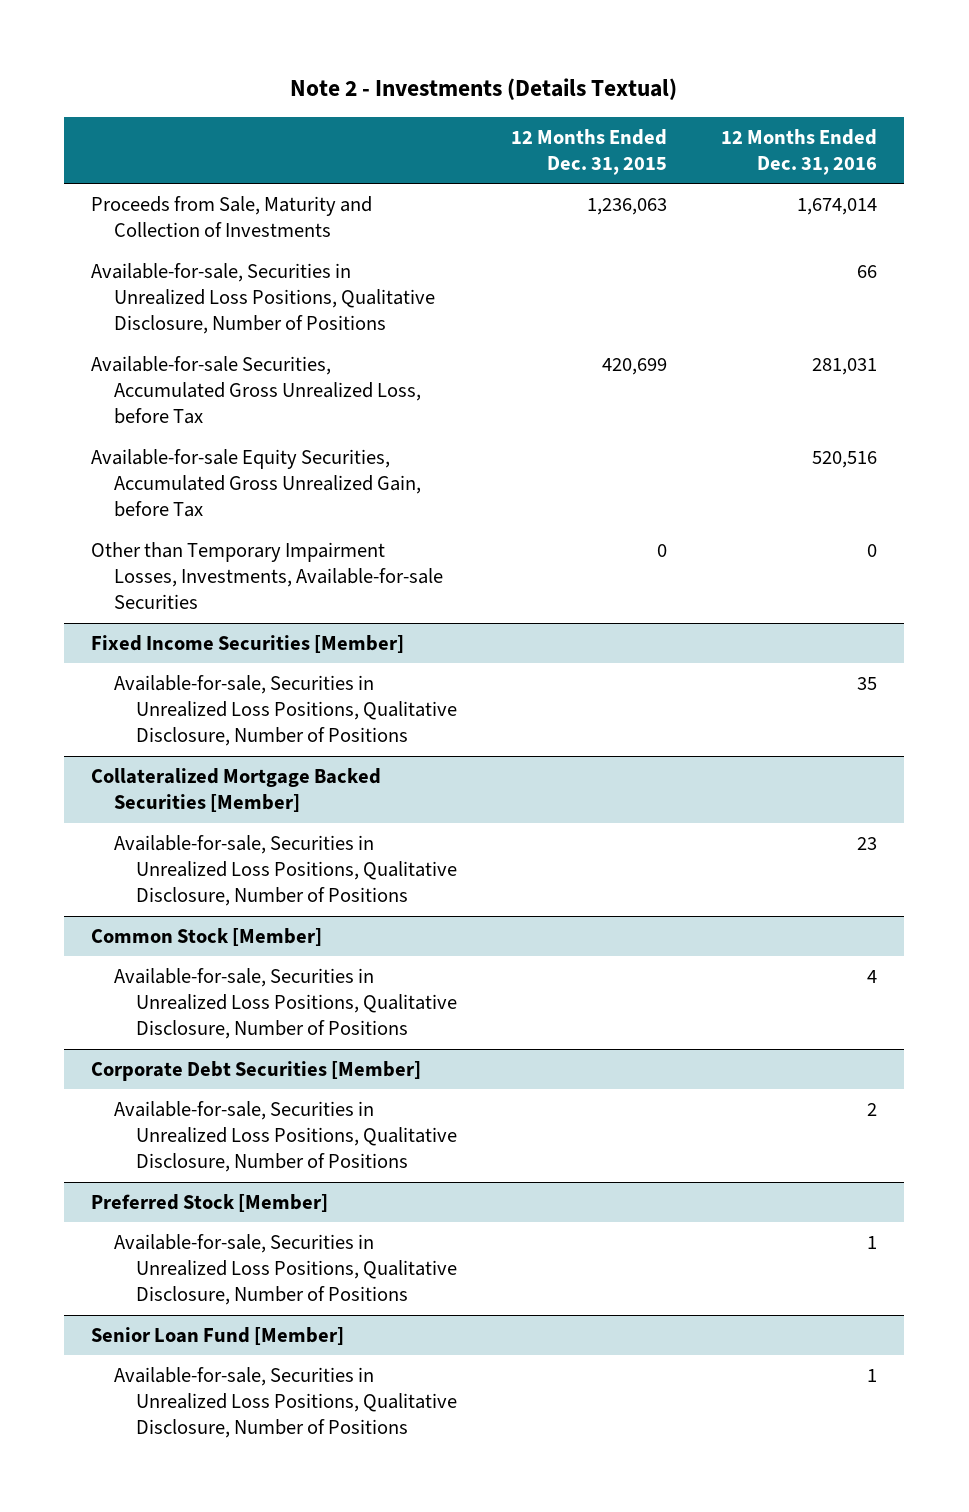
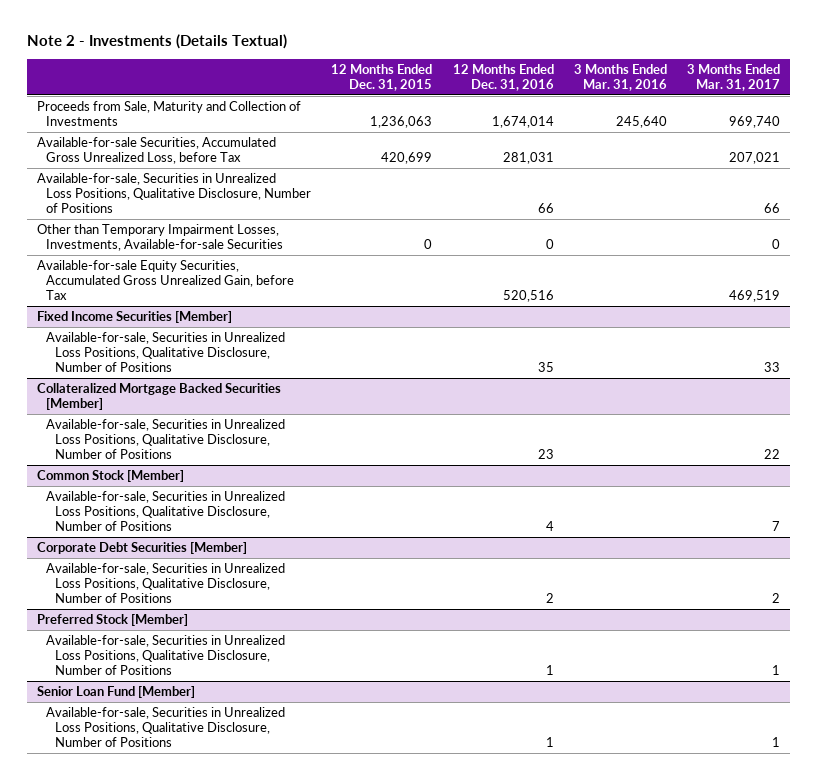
none -> [573,63,667,91] 3 Months Ended Mar. 31, 2016
none -> [687,63,781,91] 3 Months Ended Mar. 31, 2017
[91,263,435,335] Available-for-sale, Securities in Unrealized Loss Positions, Qualitative Disclosure, Number of Positions -> [37,172,311,213] Available-for-sale, Securities in Unrealized Loss Positions, Qualitative Disclosure, Number of Positions
[91,449,421,518] Available-for-sale Equity Securities, Accumulated Gross Unrealized Gain, before Tax -> [37,259,294,300] Available-for-sale Equity Securities, Accumulated Gross Unrealized Gain, before Tax

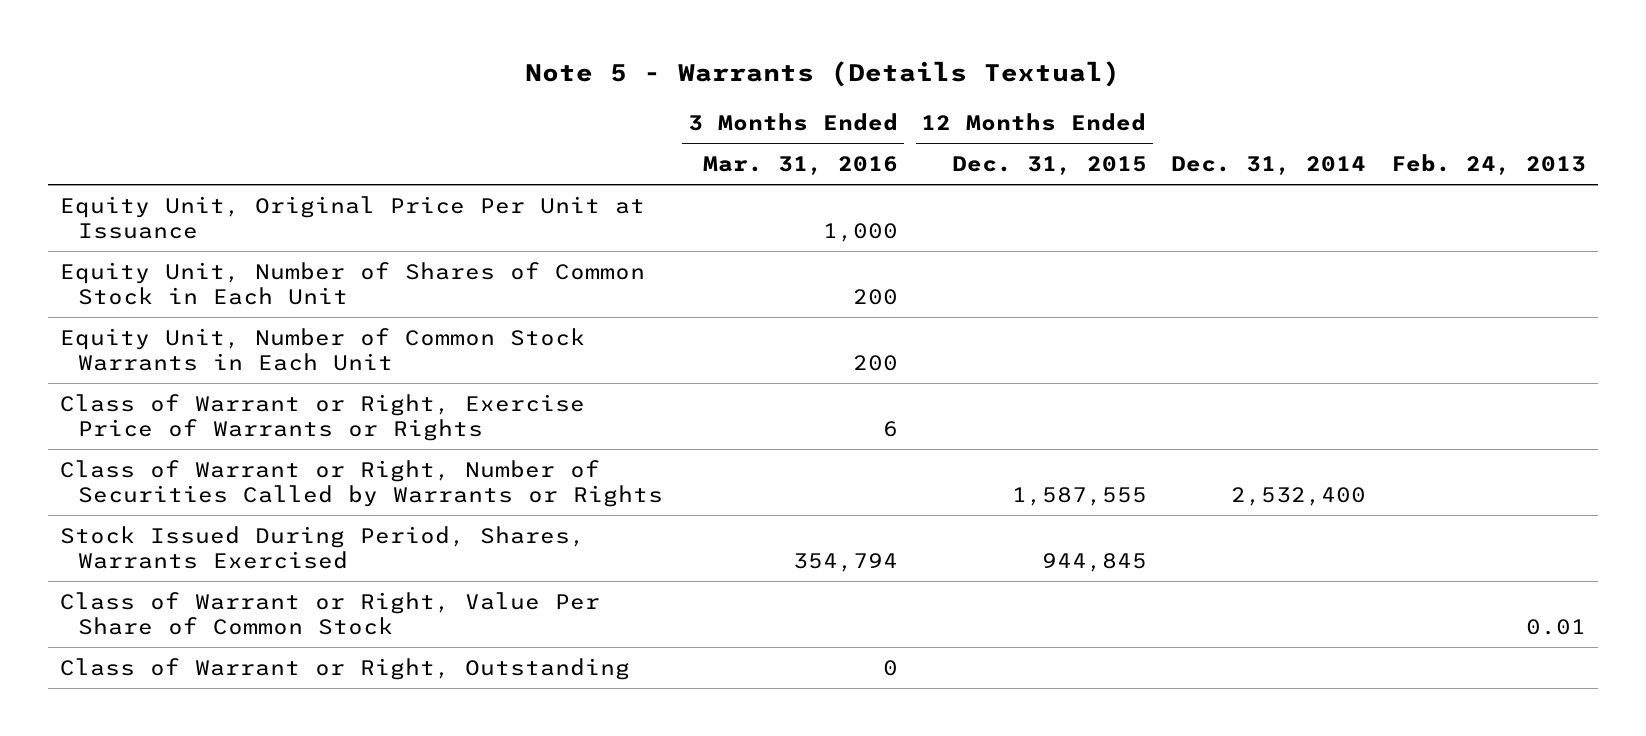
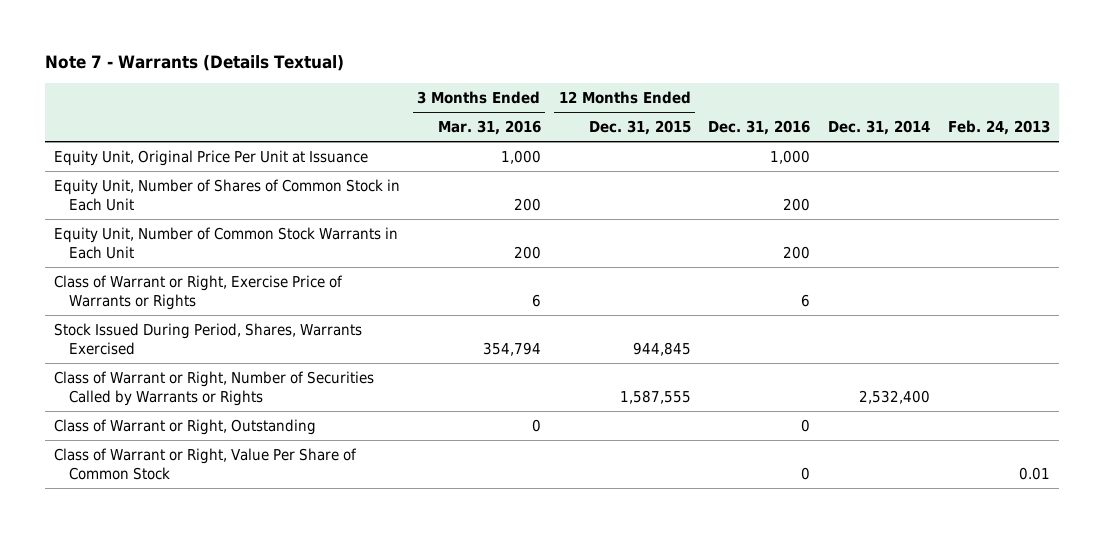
[524,60,1120,87] Note 5 - Warrants (Details Textual) -> [44,55,344,72] Note 7 - Warrants (Details Textual)
none -> [708,120,811,136] Dec. 31, 2016
[60,459,664,507] Class of Warrant or Right, Number of Securities Called by Warrants or Rights -> [53,370,374,406] Class of Warrant or Right, Number of Securities Called by Warrants or Rights
[60,591,601,635] Class of Warrant or Right, Value Per Share of Common Stock -> [53,447,357,480] Class of Warrant or Right, Value Per Share of Common Stock

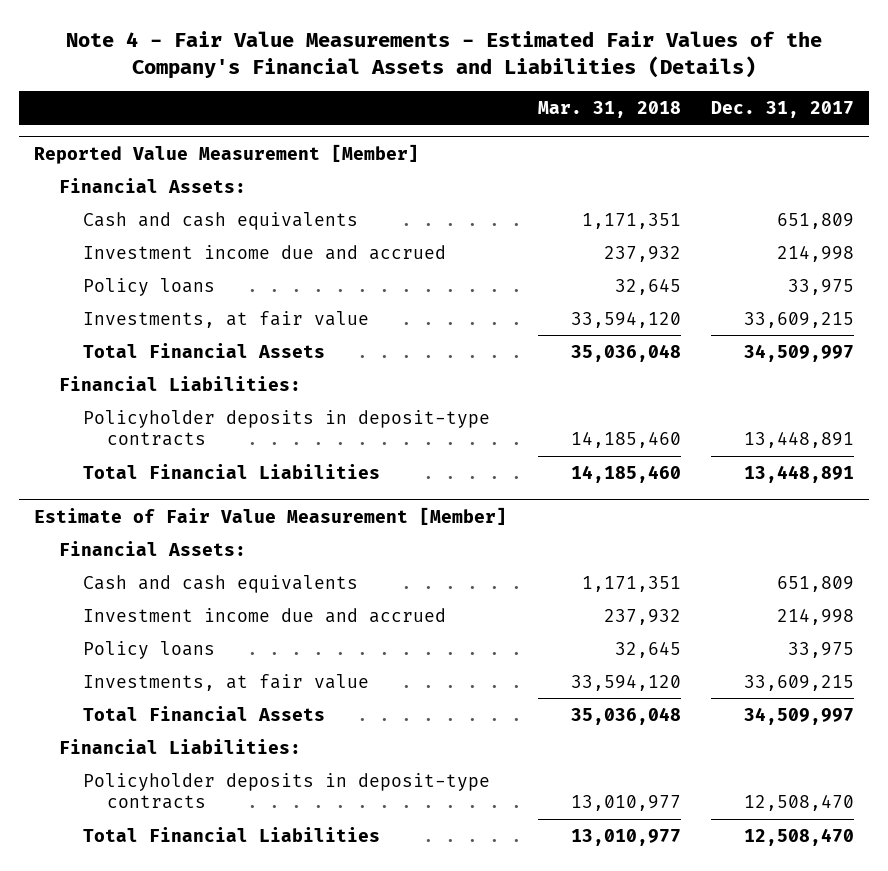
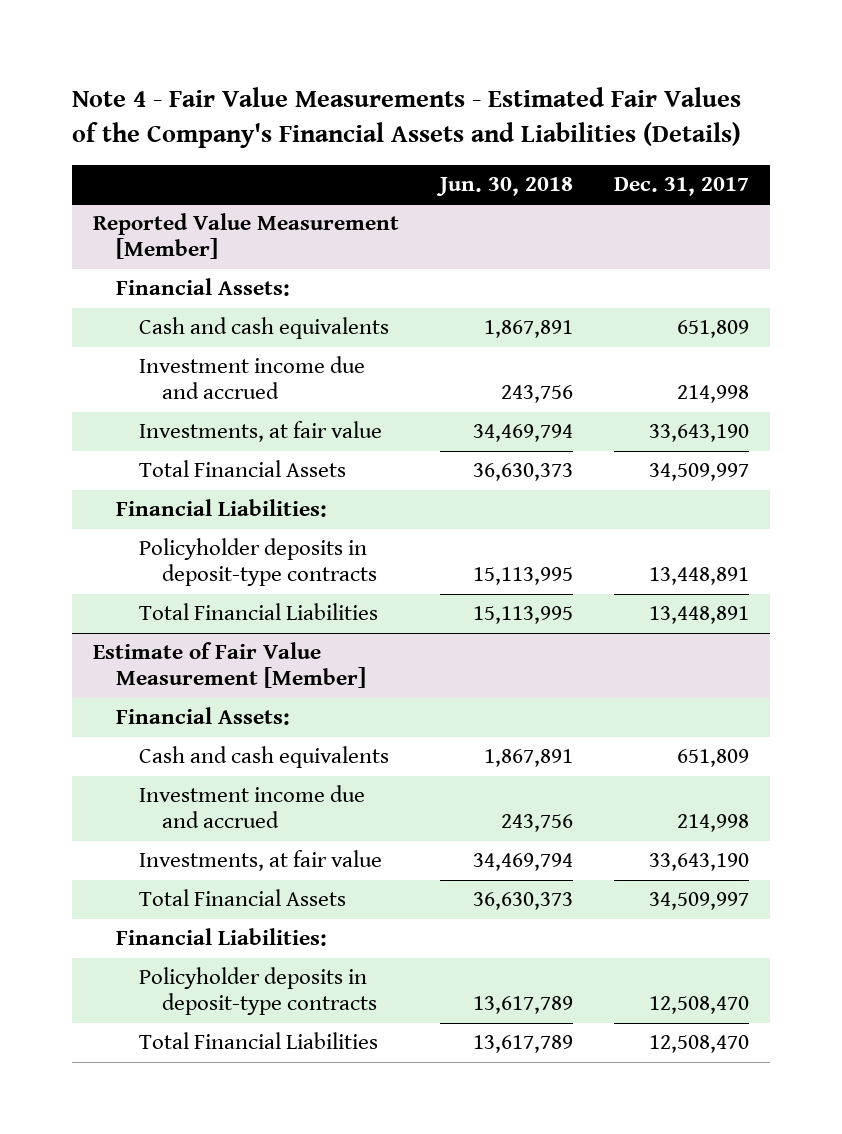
[537,101,681,119] Mar. 31, 2018 -> none
none -> [435,177,573,197] Jun. 30, 2018
[82,277,215,296] Policy loans -> none
[743,311,854,328] 33,609,215 -> [649,424,750,443] 33,643,190
[82,640,215,659] Policy loans -> none
[743,674,854,691] 33,609,215 -> [649,853,750,872] 33,643,190

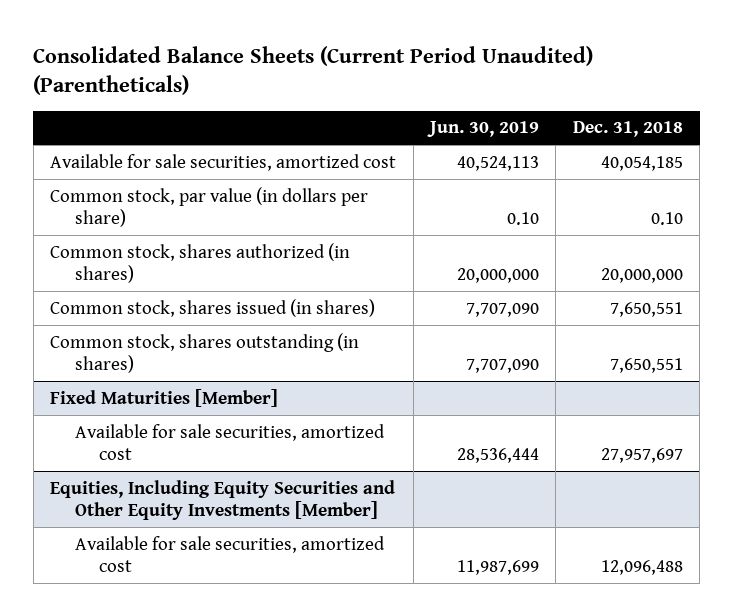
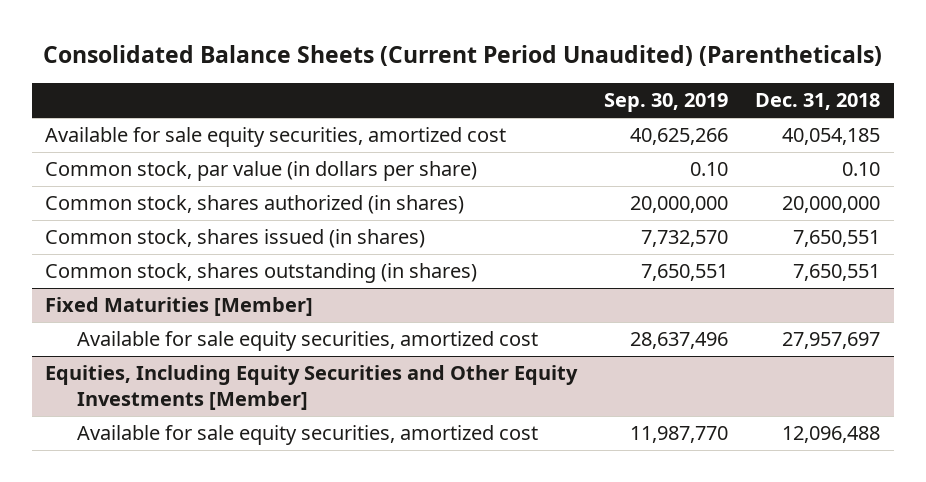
[426,121,539,138] Jun. 30, 2019 -> none
none -> [604,93,729,113] Sep. 30, 2019
[50,153,397,171] Available for sale securities, amortized cost -> [45,127,507,148] Available for sale equity securities, amortized cost
[74,423,385,460] Available for sale securities, amortized cost -> [76,331,538,352] Available for sale equity securities, amortized cost
[74,535,385,572] Available for sale securities, amortized cost -> [76,425,538,446] Available for sale equity securities, amortized cost

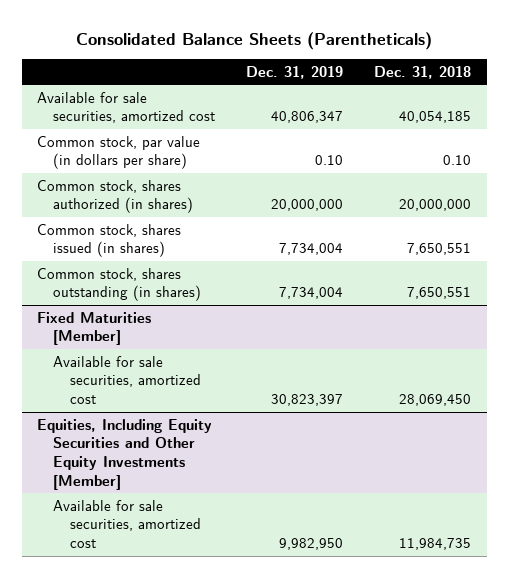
[42,44,882,66] Consolidated Balance Sheets (Current Period Unaudited) (Parentheticals) -> [76,31,433,50] Consolidated Balance Sheets (Parentheticals)
[604,93,729,113] Sep. 30, 2019 -> none
none -> [246,65,344,79] Dec. 31, 2019
[45,127,507,148] Available for sale equity securities, amortized cost -> [37,91,216,124] Available for sale securities, amortized cost
[76,331,538,352] Available for sale equity securities, amortized cost -> [53,355,201,405] Available for sale securities, amortized cost
[782,332,881,350] 27,957,697 -> [399,394,472,407] 28,069,450
[76,425,538,446] Available for sale equity securities, amortized cost -> [53,499,201,549] Available for sale securities, amortized cost
[782,426,881,444] 12,096,488 -> [399,538,472,551] 11,984,735

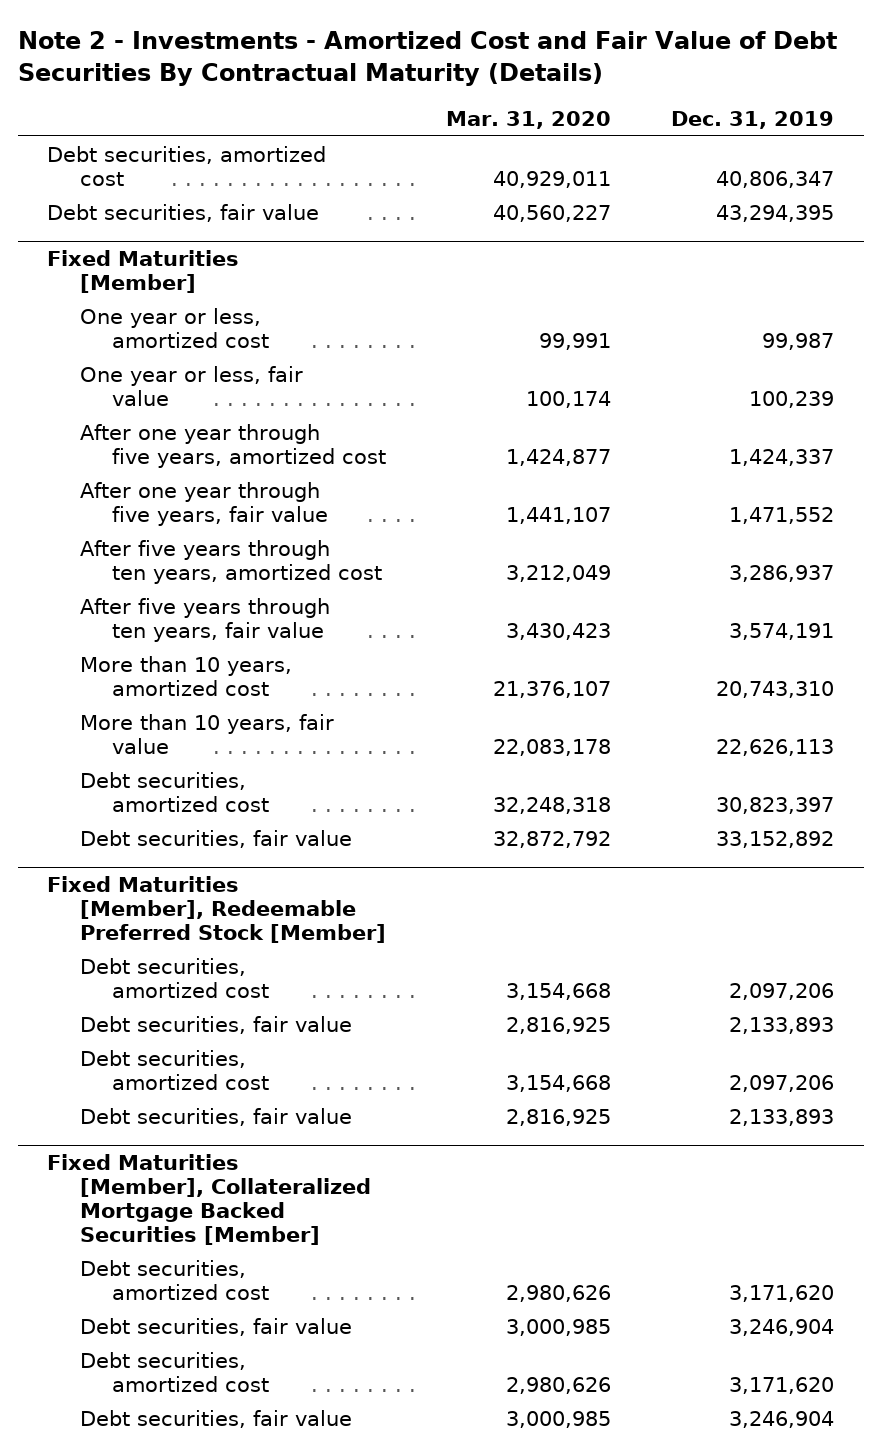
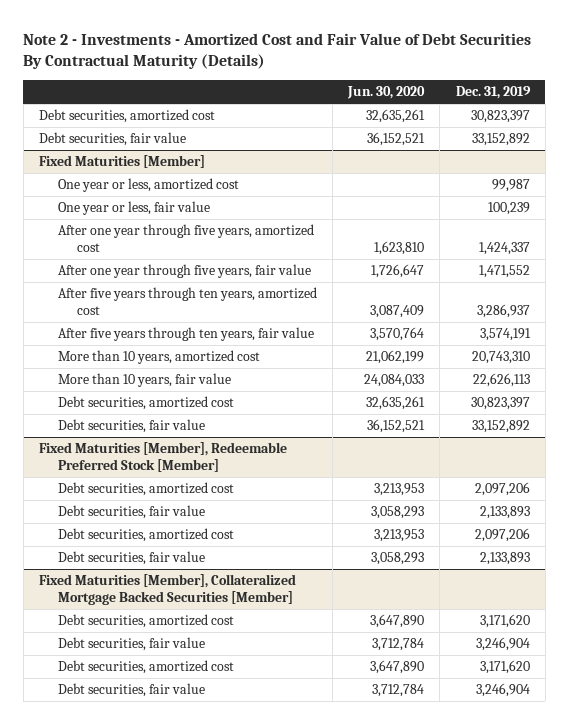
[446,111,612,130] Mar. 31, 2020 -> none
none -> [347,86,426,100] Jun. 30, 2020
[715,170,834,188] 40,806,347 -> [470,110,530,124] 30,823,397
[715,204,834,222] 43,294,395 -> [471,133,530,147] 33,152,892

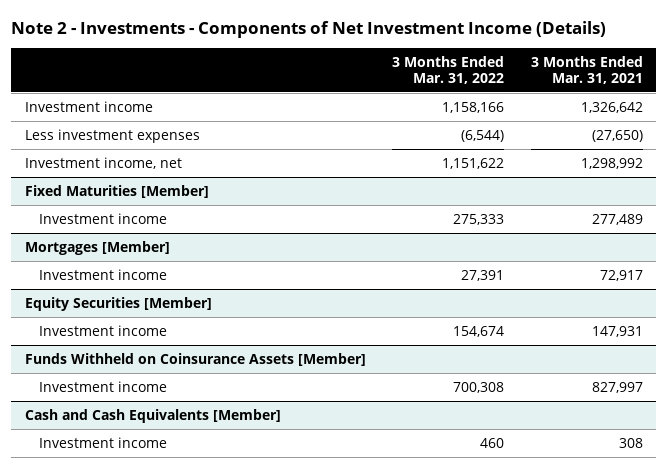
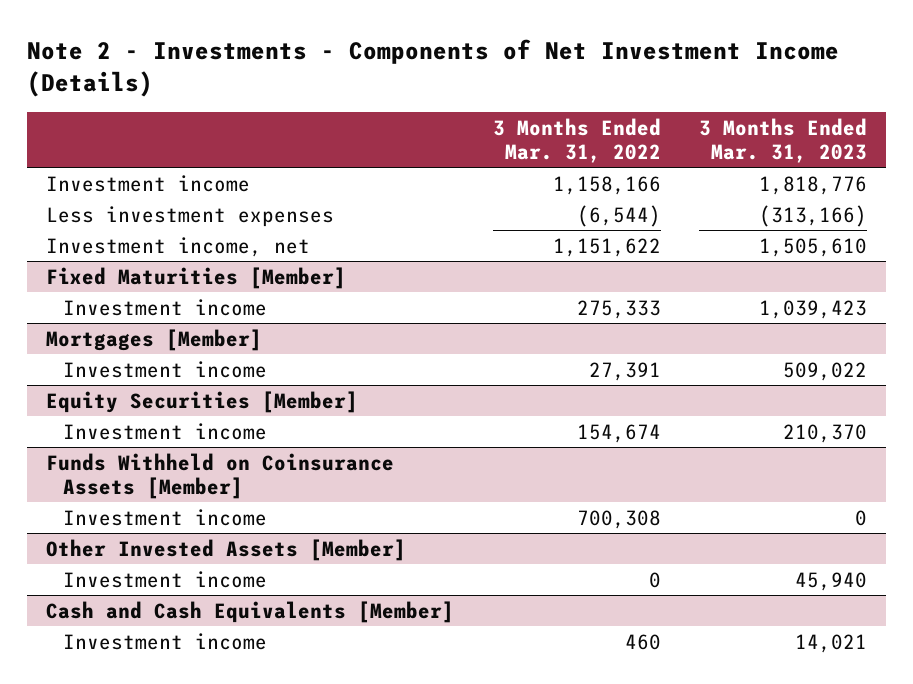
[530,55,643,85] 3 Months Ended Mar. 31, 2021 -> none
none -> [698,117,867,164] 3 Months Ended Mar. 31, 2023
none -> [46,538,407,561] Other Invested Assets [Member]
none -> [62,570,267,588] Investment income

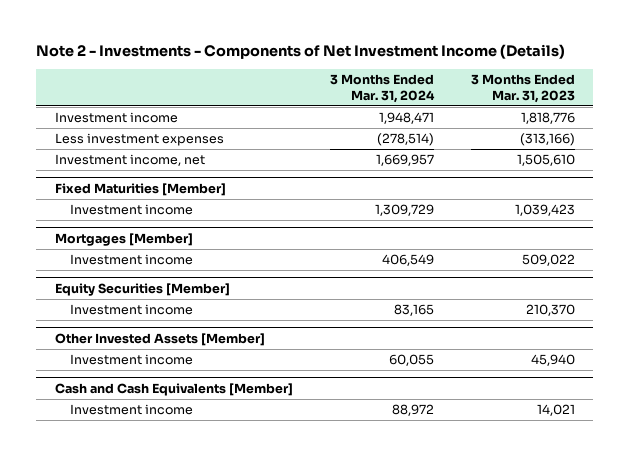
[492,117,661,164] 3 Months Ended Mar. 31, 2022 -> none
none -> [329,74,435,103] 3 Months Ended Mar. 31, 2024
[46,452,395,499] Funds Withheld on Coinsurance Assets [Member] -> none
[62,508,267,526] Investment income -> none

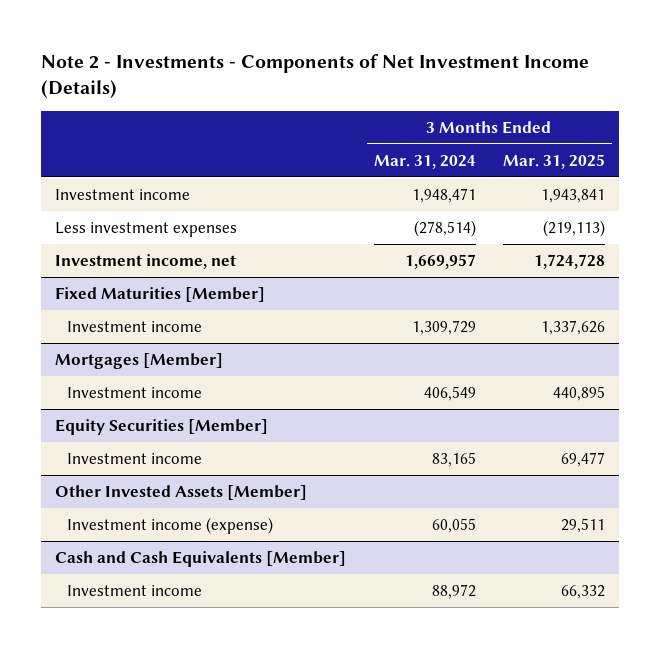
[470,74,575,103] 3 Months Ended Mar. 31, 2023 -> none
none -> [503,153,606,169] Mar. 31, 2025
[69,354,193,366] Investment income -> [67,516,274,534] Investment income (expense)

